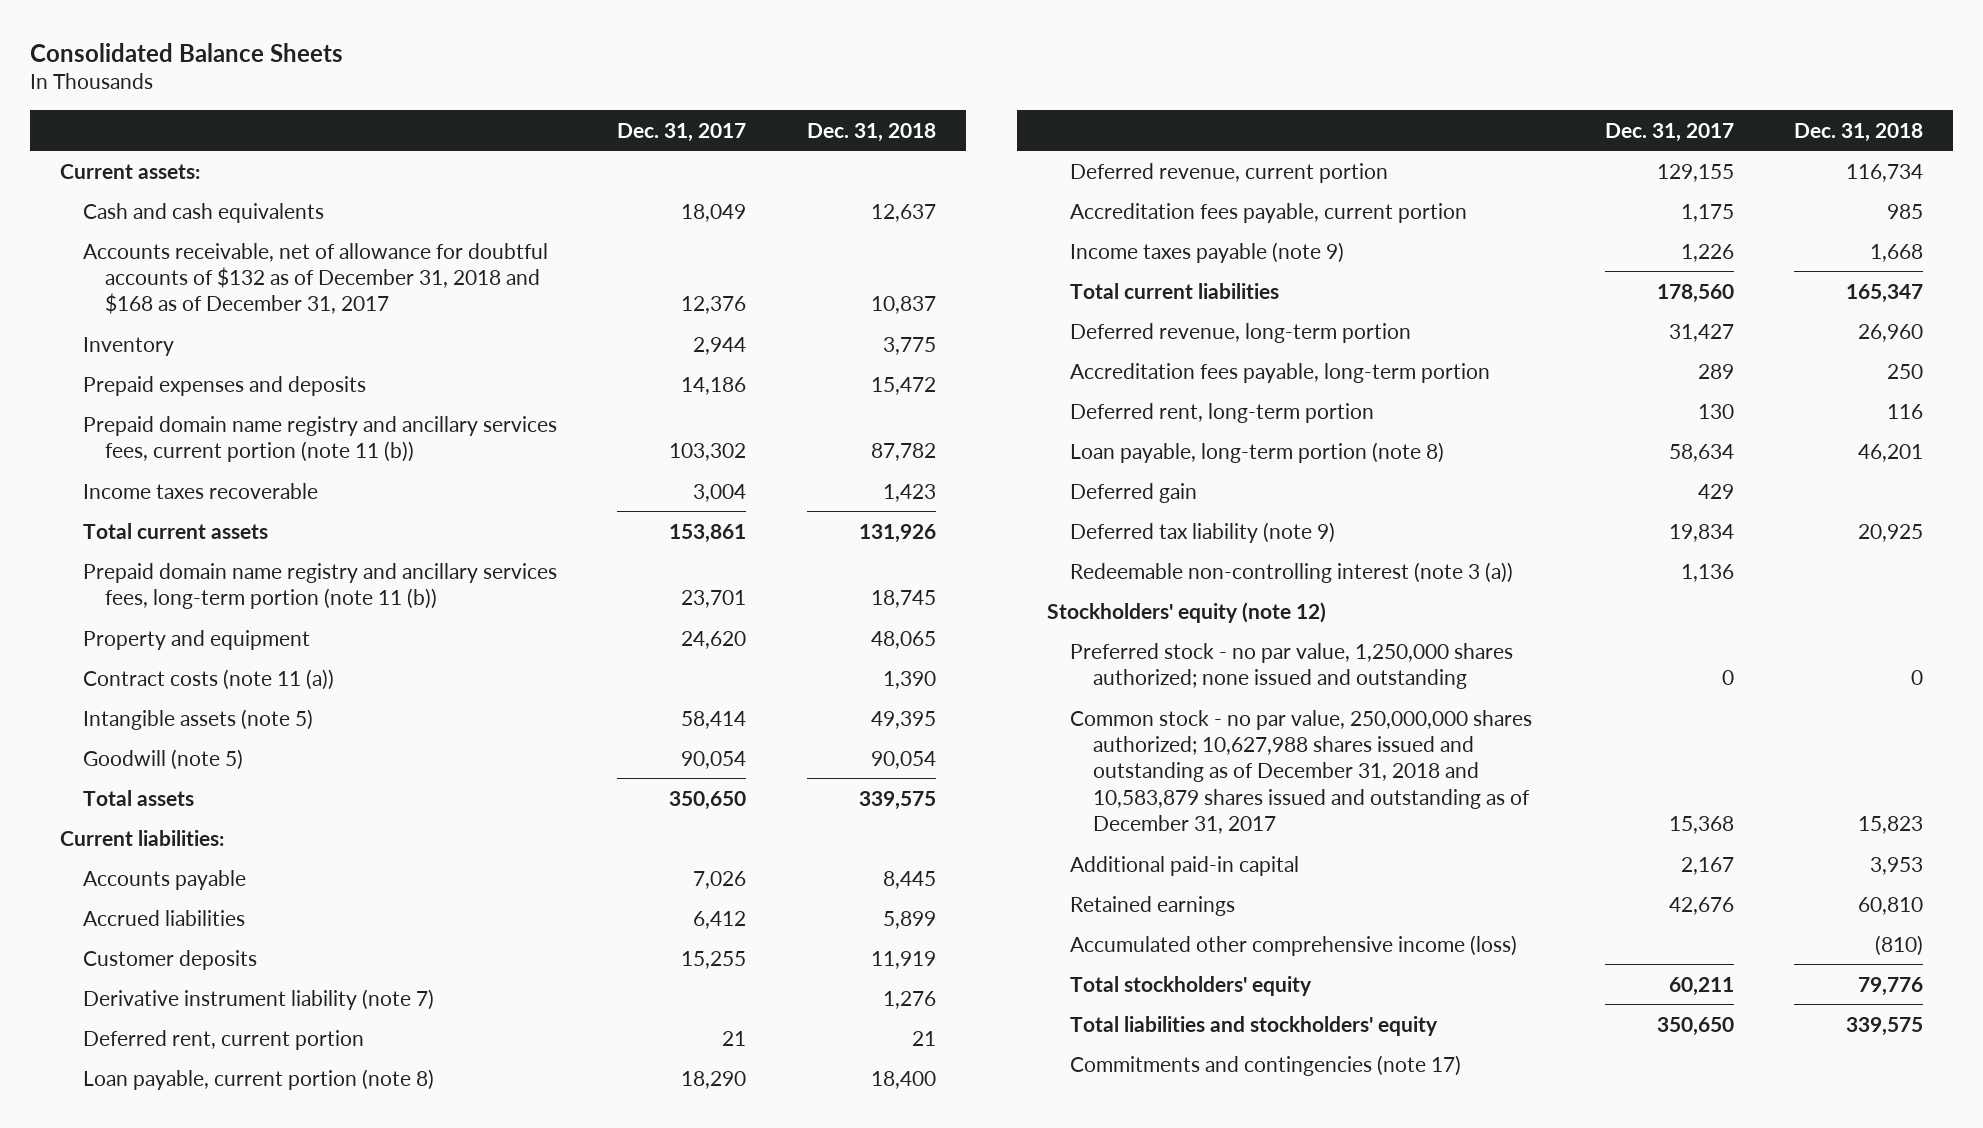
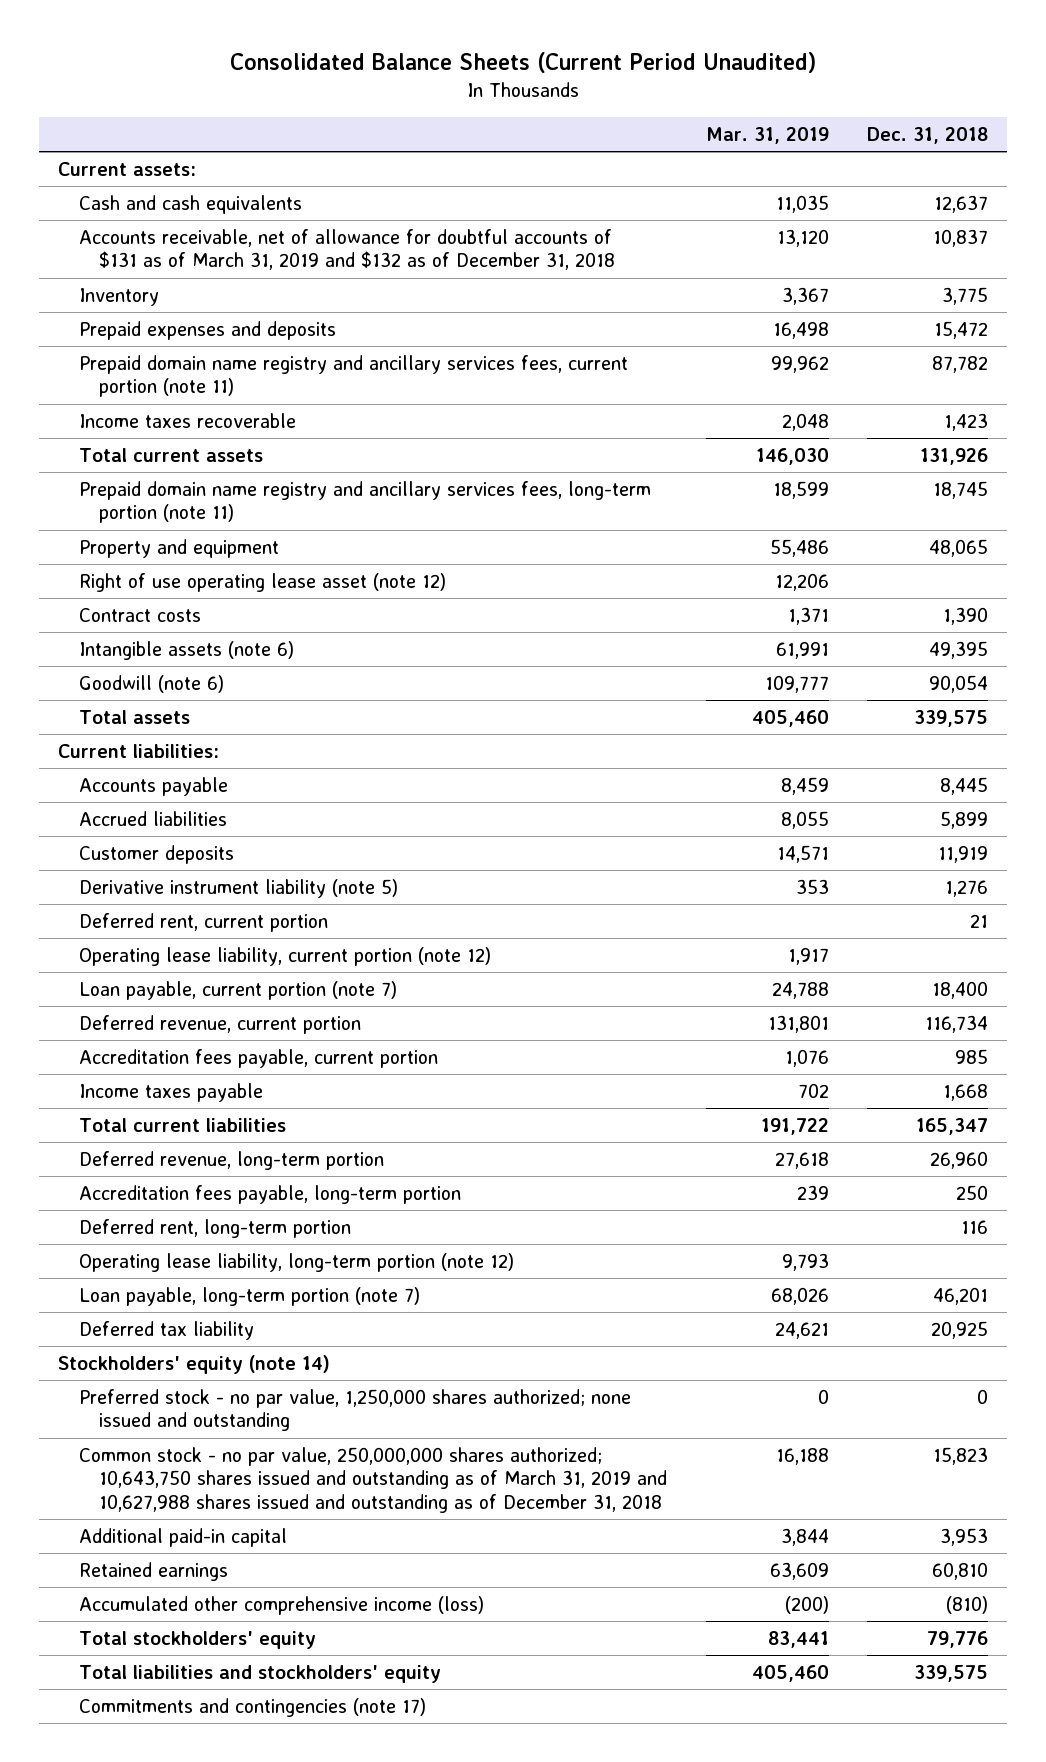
[29,42,343,62] Consolidated Balance Sheets -> [230,52,817,74] Consolidated Balance Sheets (Current Period Unaudited)
[617,122,747,142] Dec. 31, 2017 -> none
none -> [705,126,829,144] Mar. 31, 2019
[82,242,548,315] Accounts receivable, net of allowance for doubtful accounts of $132 as of December 31, 2018 and $168 as of December 31, 2017 -> [78,228,616,271] Accounts receivable, net of allowance for doubtful accounts of $131 as of March 31, 2019 and $132 as of December 31, 2018
[82,415,557,462] Prepaid domain name registry and ancillary services fees, current portion (note 11 (b)) -> [78,354,628,398] Prepaid domain name registry and ancillary services fees, current portion (note 11)
[82,562,557,609] Prepaid domain name registry and ancillary services fees, long-term portion (note 11 (b)) -> [78,480,651,524] Prepaid domain name registry and ancillary services fees, long-term portion (note 11)
none -> [78,572,446,592] Right of use operating lease asset (note 12)
[82,668,334,690] Contract costs (note 11 (a)) -> [78,607,201,622] Contract costs
[82,708,313,730] Intangible assets (note 5) -> [78,640,294,660] Intangible assets (note 6)
[82,748,243,770] Goodwill (note 5) -> [78,674,224,693] Goodwill (note 6)
[82,988,434,1010] Derivative instrument liability (note 7) -> [78,878,398,898] Derivative instrument liability (note 5)
none -> [78,946,491,966] Operating lease liability, current portion (note 12)
[82,1068,434,1090] Loan payable, current portion (note 8) -> [78,980,397,1000] Loan payable, current portion (note 7)
[1070,241,1345,263] Income taxes payable (note 9) -> [78,1082,263,1102] Income taxes payable
[1070,482,1198,503] Deferred gain -> none
[1070,561,1514,583] Redeemable non-controlling interest (note 3 (a)) -> none
none -> [78,1252,514,1272] Operating lease liability, long-term portion (note 12)
[1070,441,1445,463] Loan payable, long-term portion (note 8) -> [78,1286,420,1306] Loan payable, long-term portion (note 7)
[1070,521,1336,543] Deferred tax liability (note 9) -> [78,1320,254,1340] Deferred tax liability
[1047,601,1327,623] Stockholders' equity (note 12) -> [58,1354,331,1374] Stockholders' equity (note 14)
[1070,709,1533,834] Common stock - no par value, 250,000,000 shares authorized; 10,627,988 shares issued and outstanding as of December 31, 2018 and 10,583,879 shares issued and outstanding as of December 31, 2017 -> [78,1446,668,1513] Common stock - no par value, 250,000,000 shares authorized; 10,643,750 shares issued and outstanding as of March 31, 2019 and 10,627,988 shares issued and outstanding as of December 31, 2018

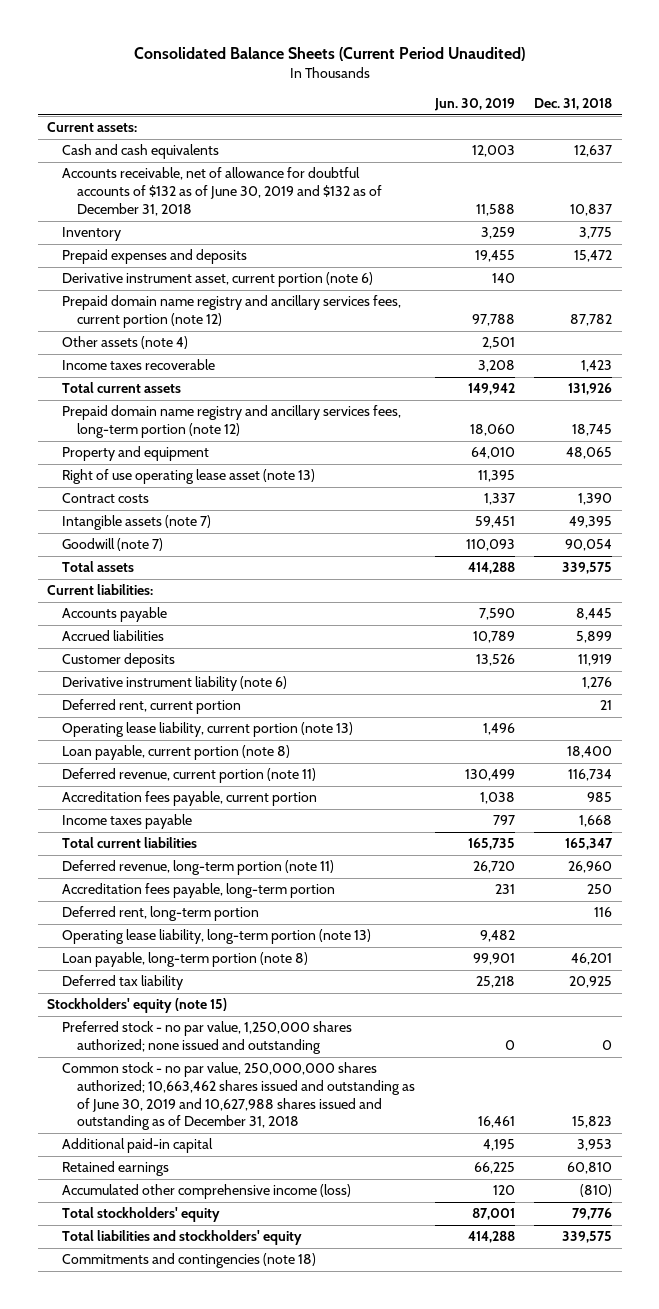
[705,126,829,144] Mar. 31, 2019 -> none
none -> [433,97,515,111] Jun. 30, 2019
[78,228,616,271] Accounts receivable, net of allowance for doubtful accounts of $131 as of March 31, 2019 and $132 as of December 31, 2018 -> [62,167,383,216] Accounts receivable, net of allowance for doubtful accounts of $132 as of June 30, 2019 and $132 as of December 31, 2018
none -> [62,272,374,288] Derivative instrument asset, current portion (note 6)
[78,354,628,398] Prepaid domain name registry and ancillary services fees, current portion (note 11) -> [62,295,402,329] Prepaid domain name registry and ancillary services fees, current portion (note 12)
none -> [62,336,189,350] Other assets (note 4)
[78,480,651,524] Prepaid domain name registry and ancillary services fees, long-term portion (note 11) -> [62,405,402,439] Prepaid domain name registry and ancillary services fees, long-term portion (note 12)
[78,572,446,592] Right of use operating lease asset (note 12) -> [62,469,316,485] Right of use operating lease asset (note 13)
[78,640,294,660] Intangible assets (note 6) -> [62,515,212,531] Intangible assets (note 7)
[78,674,224,693] Goodwill (note 6) -> [62,538,164,552] Goodwill (note 7)
[78,878,398,898] Derivative instrument liability (note 5) -> [62,676,288,692] Derivative instrument liability (note 6)
[78,946,491,966] Operating lease liability, current portion (note 12) -> [62,722,354,738] Operating lease liability, current portion (note 13)
[78,980,397,1000] Loan payable, current portion (note 7) -> [62,745,291,761] Loan payable, current portion (note 8)
[78,1014,361,1034] Deferred revenue, current portion -> [62,768,317,784] Deferred revenue, current portion (note 11)
[78,1150,384,1170] Deferred revenue, long-term portion -> [62,860,335,876] Deferred revenue, long-term portion (note 11)
[78,1252,514,1272] Operating lease liability, long-term portion (note 12) -> [62,929,372,945] Operating lease liability, long-term portion (note 13)
[78,1286,420,1306] Loan payable, long-term portion (note 7) -> [62,952,309,968] Loan payable, long-term portion (note 8)
[58,1354,331,1374] Stockholders' equity (note 14) -> [47,998,228,1014] Stockholders' equity (note 15)
[78,1446,668,1513] Common stock - no par value, 250,000,000 shares authorized; 10,643,750 shares issued and outstanding as of March 31, 2019 and 10,627,988 shares issued and outstanding as of December 31, 2018 -> [62,1062,416,1131] Common stock - no par value, 250,000,000 shares authorized; 10,663,462 shares issued and outstanding as of June 30, 2019 and 10,627,988 shares issued and outstanding as of December 31, 2018
[78,1697,426,1717] Commitments and contingencies (note 17) -> [62,1253,317,1269] Commitments and contingencies (note 18)

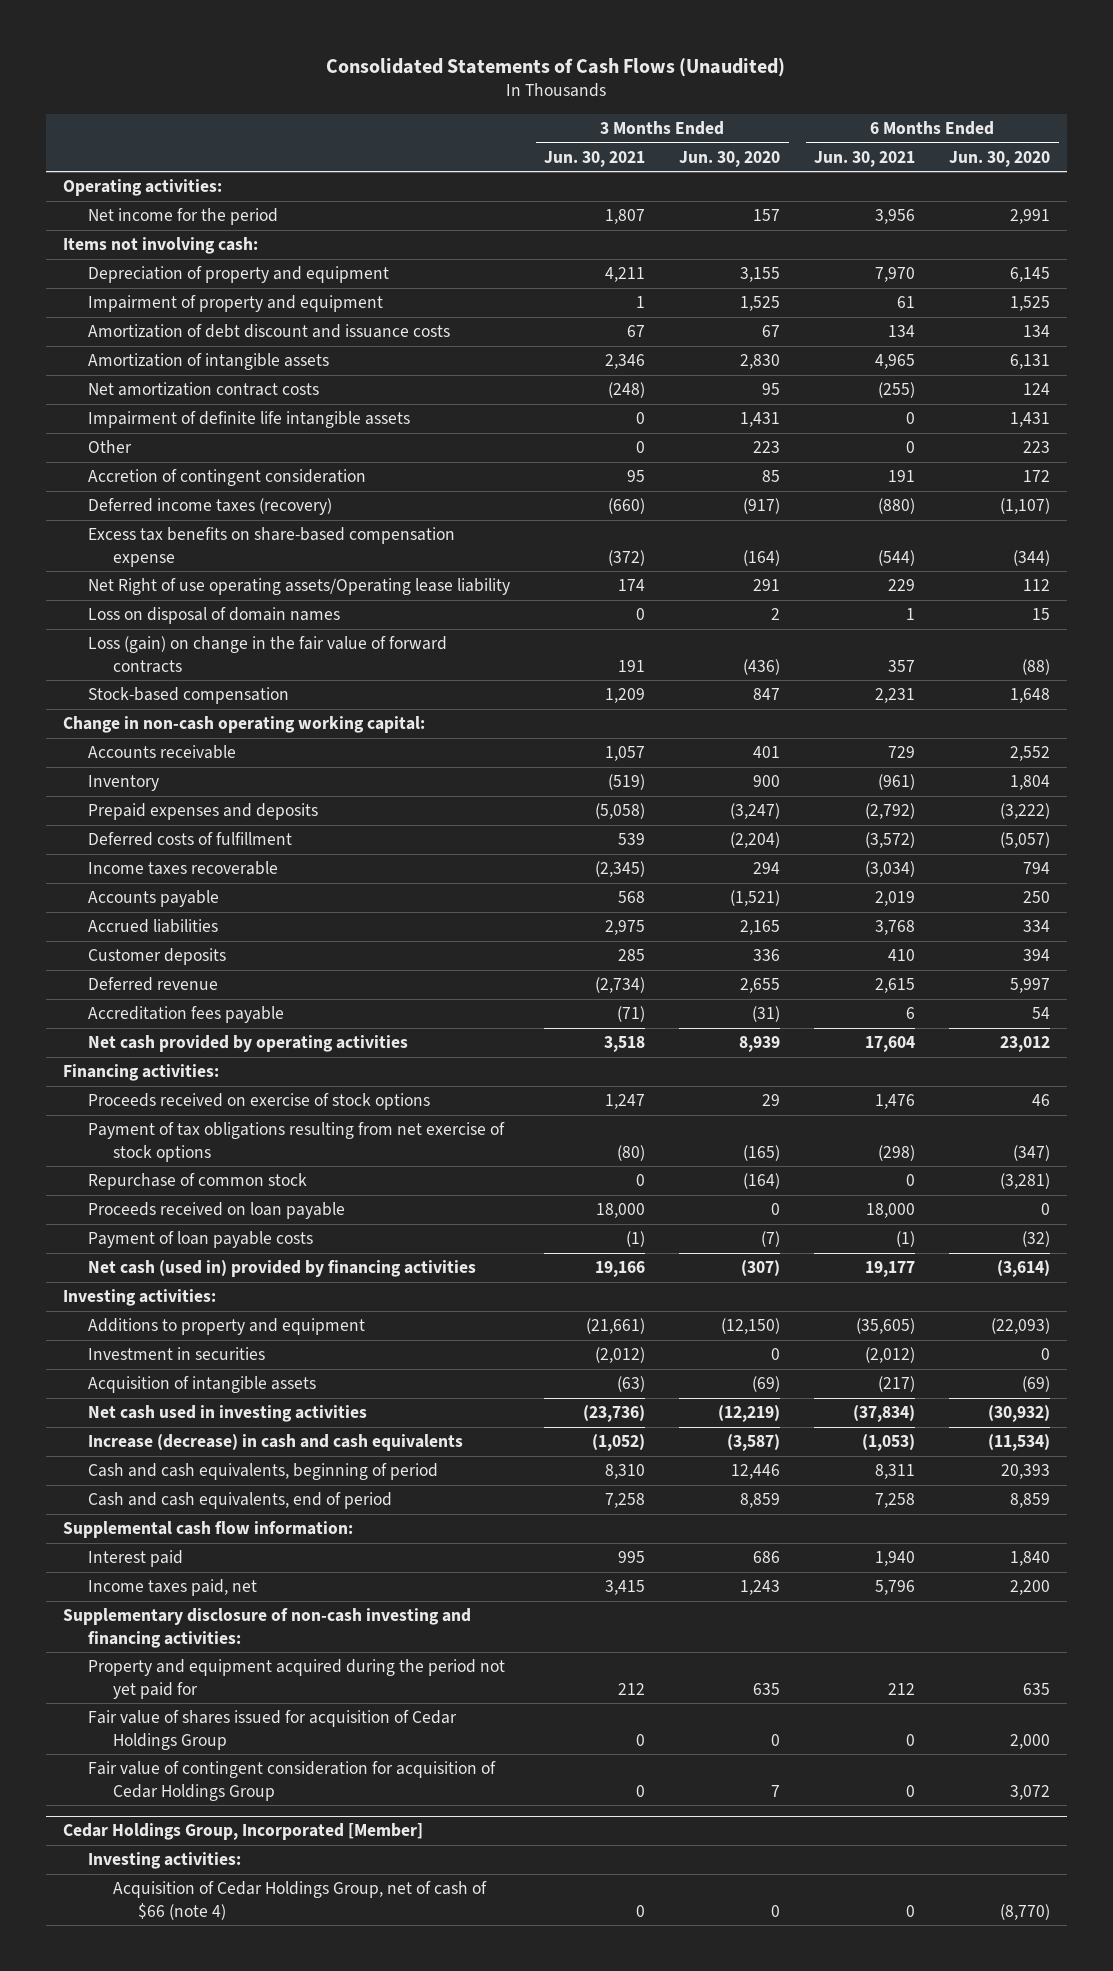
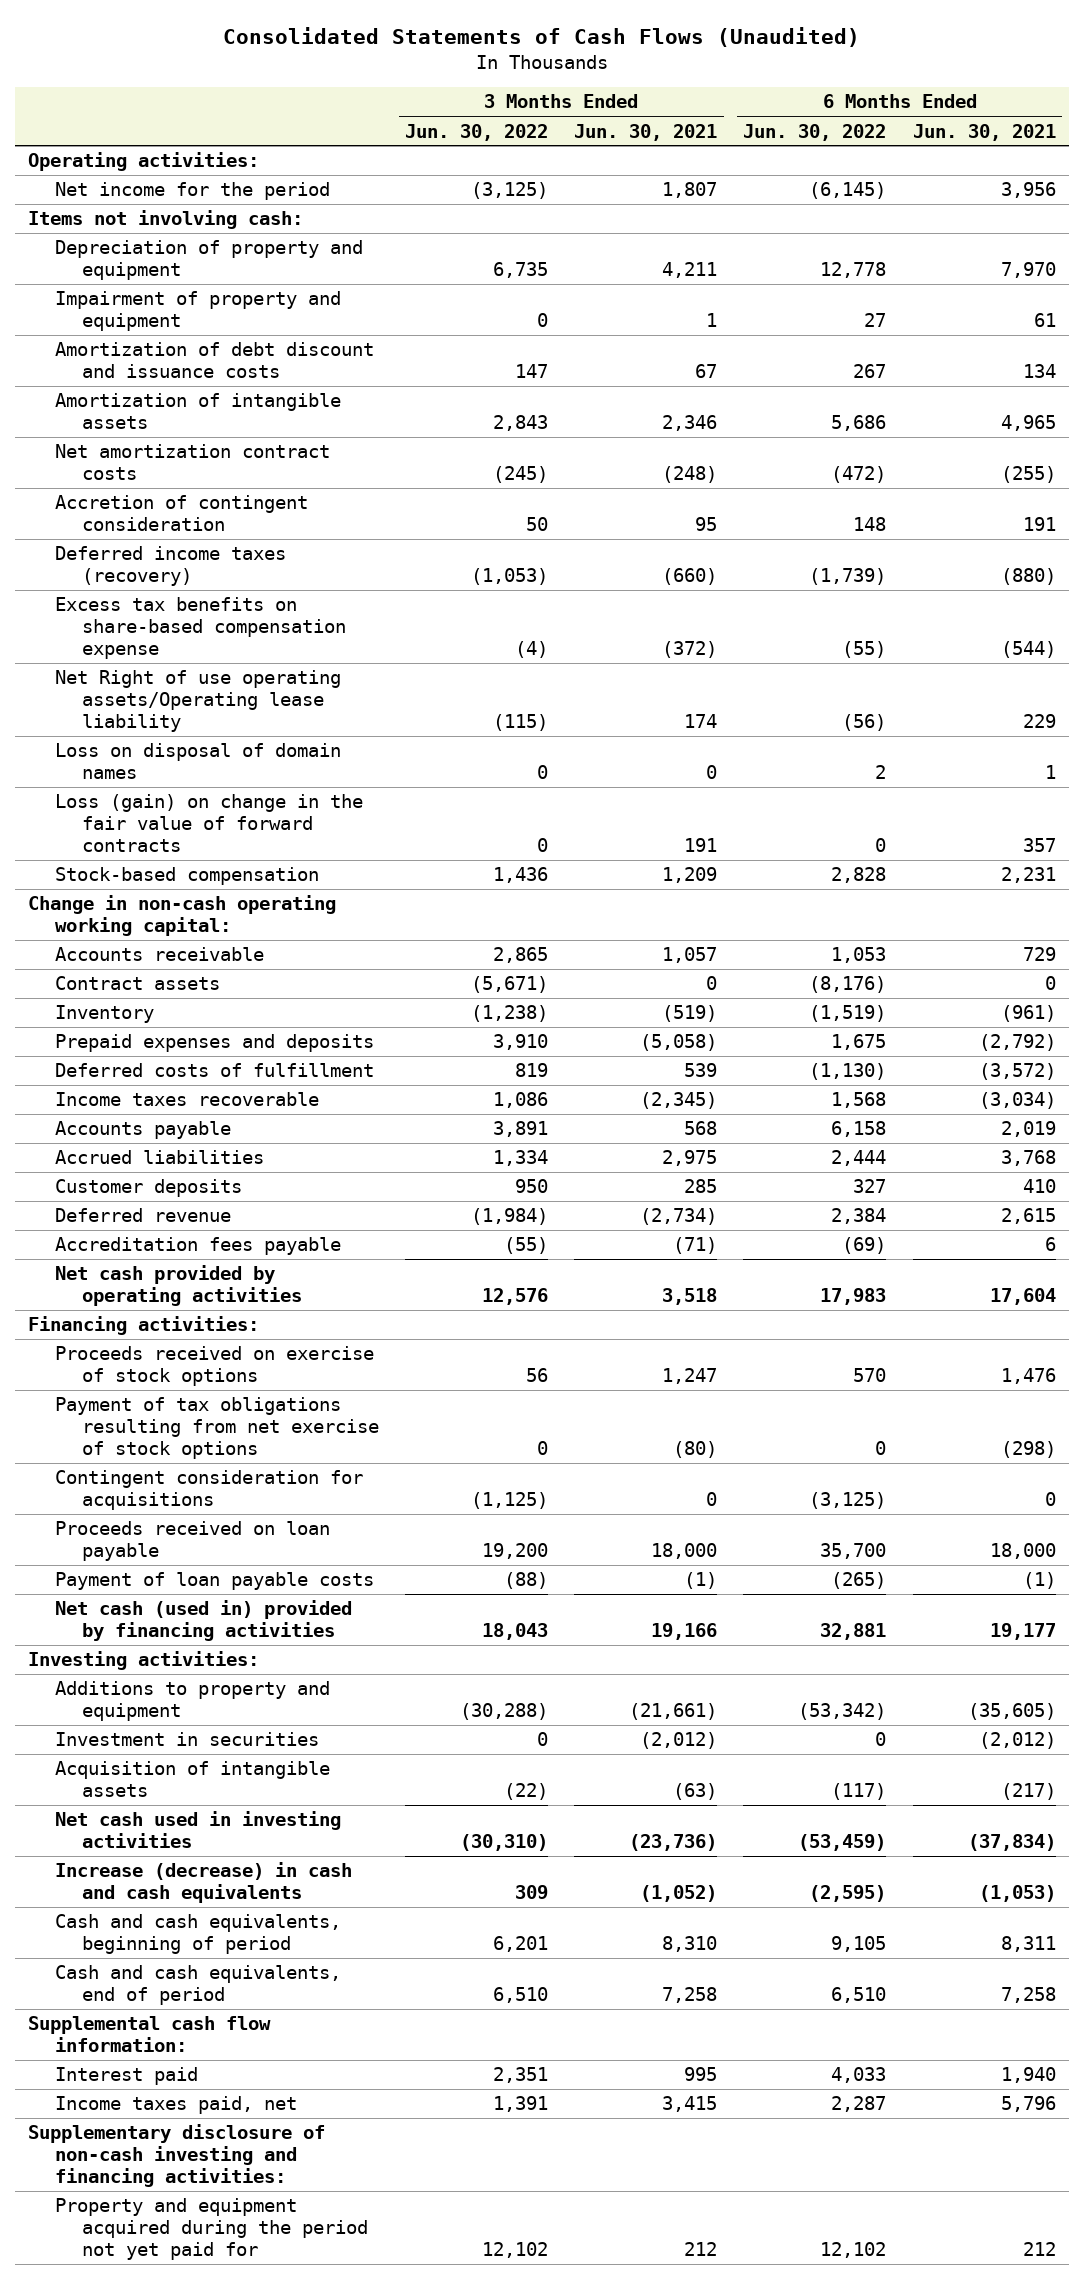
[679,150,781,167] Jun. 30, 2020 -> none
[949,150,1051,167] Jun. 30, 2020 -> none
none -> [405,123,549,141] Jun. 30, 2022
none -> [743,123,887,141] Jun. 30, 2022
[87,411,410,429] Impairment of definite life intangible assets -> none
[87,440,132,454] Other -> none
none -> [55,976,221,991] Contract assets
[87,1173,307,1191] Repurchase of common stock -> none
none -> [55,1470,364,1511] Contingent consideration for acquisitions
[87,1710,457,1750] Fair value of shares issued for acquisition of Cedar Holdings Group -> none
[87,1761,496,1801] Fair value of contingent consideration for acquisition of Cedar Holdings Group -> none
[62,1823,423,1841] Cedar Holdings Group, Incorporated [Member] -> none
[87,1852,241,1870] Investing activities: -> none
[113,1881,488,1920] Acquisition of Cedar Holdings Group, net of cash of $66 (note 4) -> none

